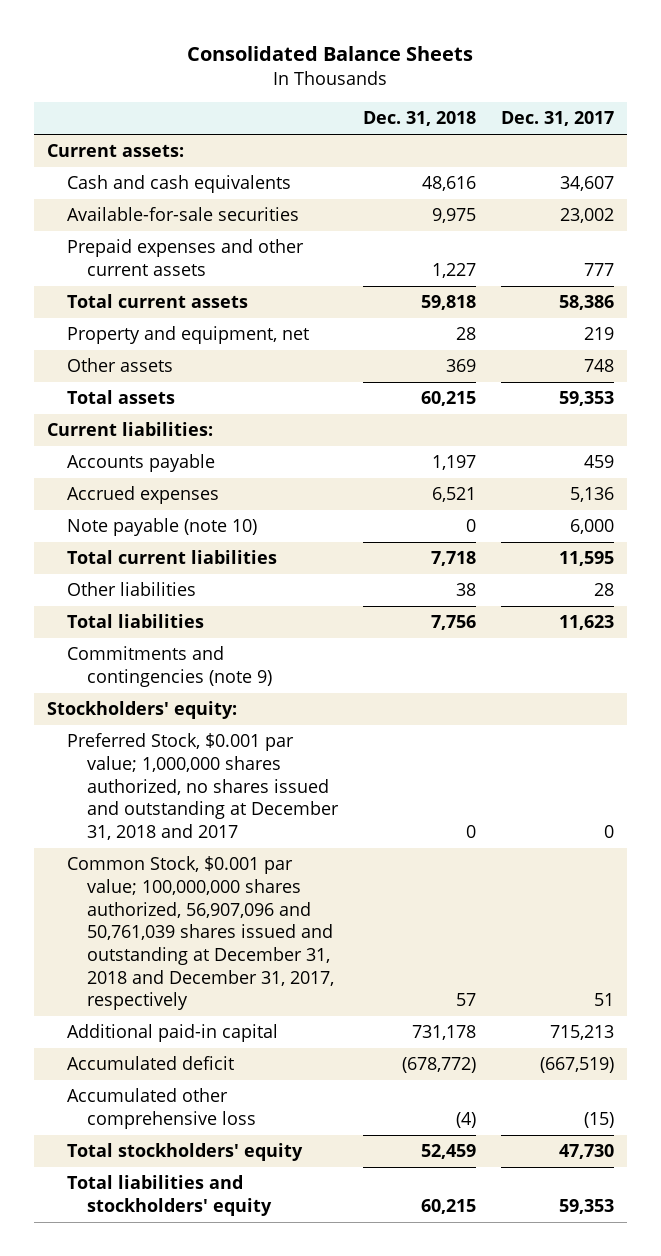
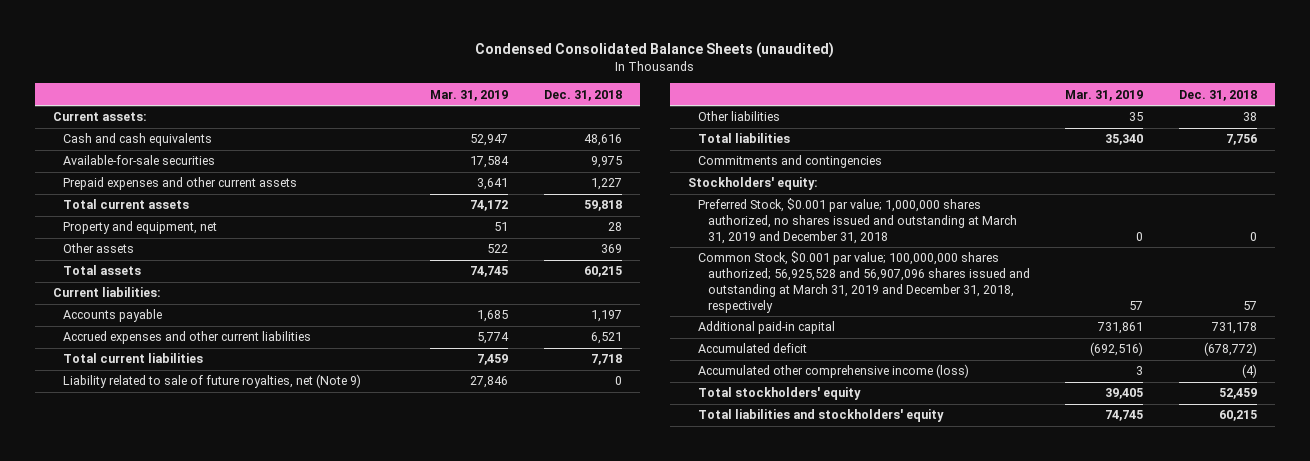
[187,46,474,62] Consolidated Balance Sheets -> [474,42,834,59] Condensed Consolidated Balance Sheets (unaudited)
[501,111,615,127] Dec. 31, 2017 -> none
none -> [430,89,509,101] Mar. 31, 2019
[66,518,257,537] Note payable (note 10) -> none
[66,486,219,505] Accrued expenses -> [62,331,311,345] Accrued expenses and other current liabilities
none -> [62,374,361,389] Liability related to sale of future royalties, net (Note 9)
[66,646,272,687] Commitments and contingencies (note 9) -> [697,155,882,169] Commitments and contingencies
[66,733,339,840] Preferred Stock, $0.001 par value; 1,000,000 shares authorized, no shares issued and outstanding at December 31, 2018 and 2017 -> [697,198,1017,244] Preferred Stock, $0.001 par value; 1,000,000 shares authorized, no shares issued and outstanding at March 31, 2019 and December 31, 2018
[66,856,334,1011] Common Stock, $0.001 par value; 100,000,000 shares authorized, 56,907,096 and 50,761,039 shares issued and outstanding at December 31, 2018 and December 31, 2017, respectively -> [697,251,1030,313] Common Stock, $0.001 par value; 100,000,000 shares authorized; 56,925,528 and 56,907,096 shares issued and outstanding at March 31, 2019 and December 31, 2018, respectively
[66,1088,256,1129] Accumulated other comprehensive loss -> [697,364,969,379] Accumulated other comprehensive income (loss)

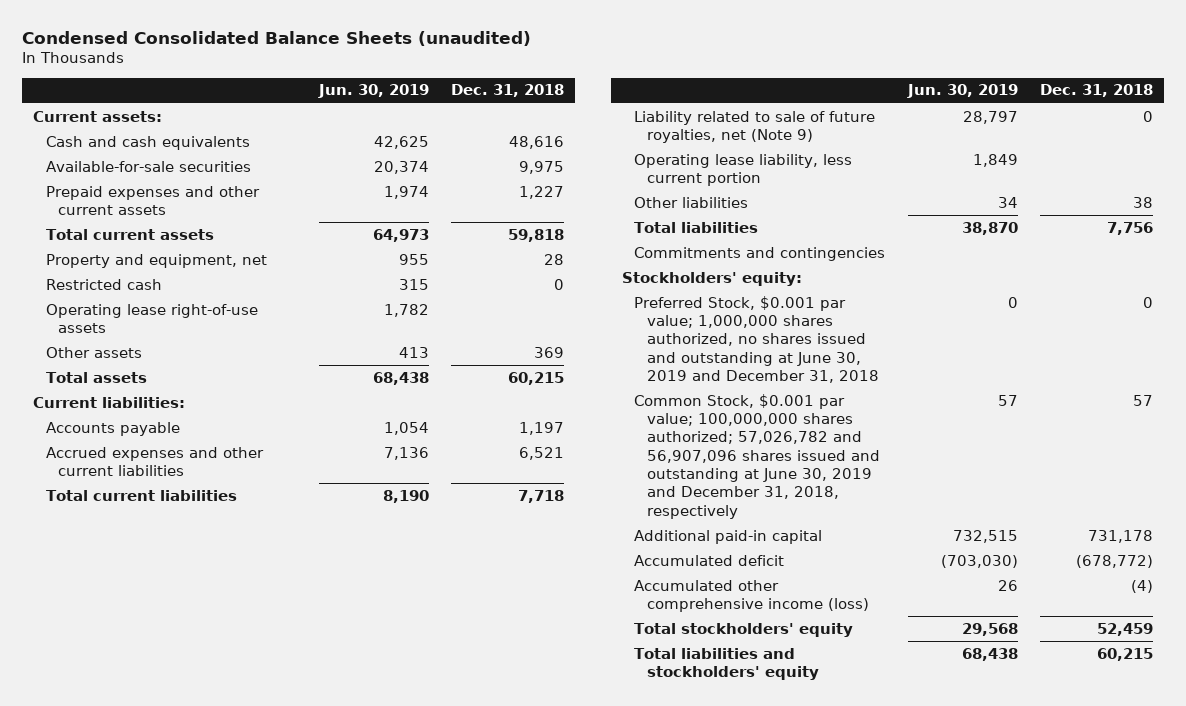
[430,89,509,101] Mar. 31, 2019 -> none
none -> [317,84,429,99] Jun. 30, 2019
none -> [45,278,162,290] Restricted cash
none -> [45,303,258,334] Operating lease right-of-use assets
none -> [634,153,853,187] Operating lease liability, less current portion
[697,198,1017,244] Preferred Stock, $0.001 par value; 1,000,000 shares authorized, no shares issued and outstanding at March 31, 2019 and December 31, 2018 -> [634,295,879,384] Preferred Stock, $0.001 par value; 1,000,000 shares authorized, no shares issued and outstanding at June 30, 2019 and December 31, 2018
[697,251,1030,313] Common Stock, $0.001 par value; 100,000,000 shares authorized; 56,925,528 and 56,907,096 shares issued and outstanding at March 31, 2019 and December 31, 2018, respectively -> [634,393,880,519] Common Stock, $0.001 par value; 100,000,000 shares authorized; 57,026,782 and 56,907,096 shares issued and outstanding at June 30, 2019 and December 31, 2018, respectively

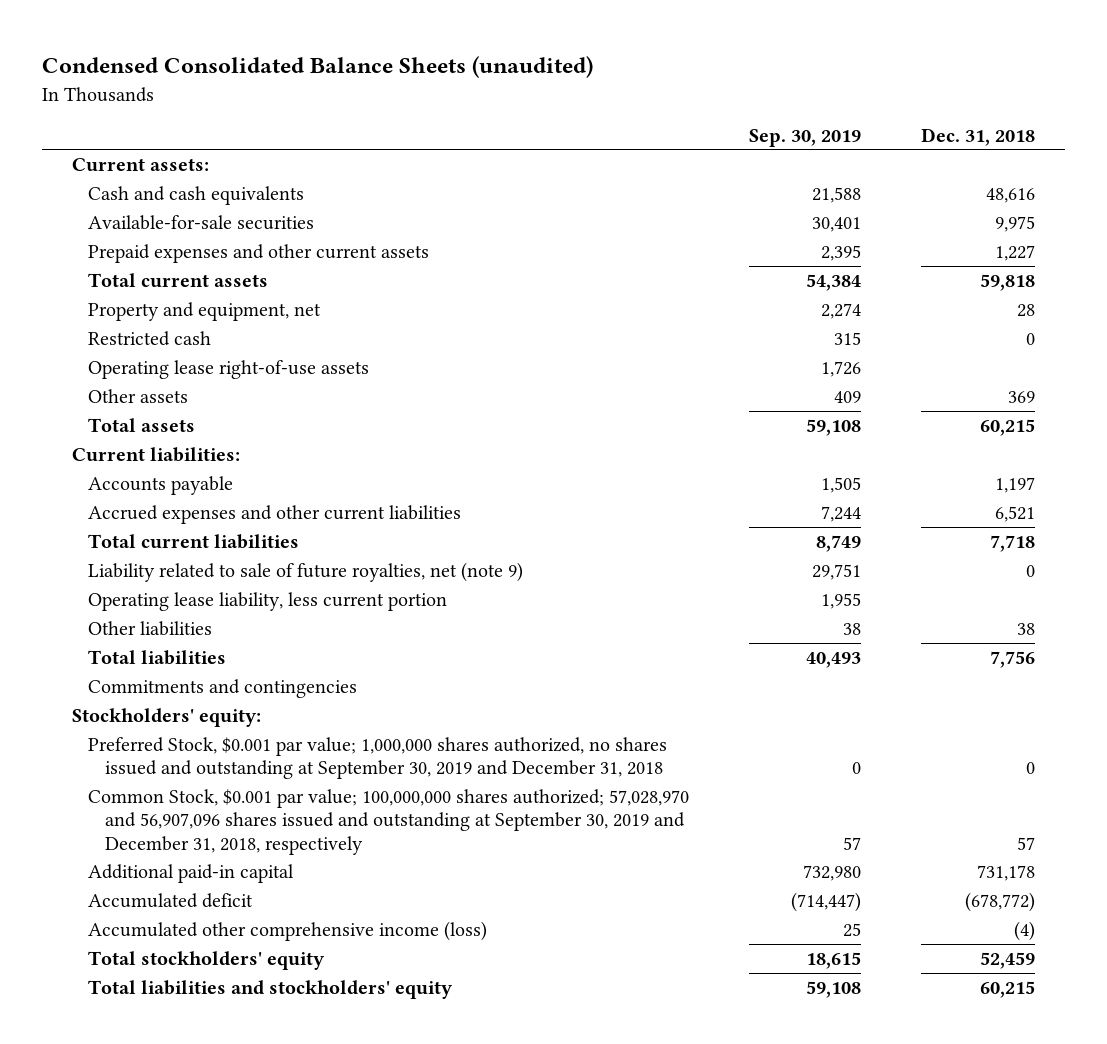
[317,84,429,99] Jun. 30, 2019 -> none
none -> [749,128,862,147] Sep. 30, 2019
[634,110,876,144] Liability related to sale of future royalties, net (Note 9) -> [88,561,524,582] Liability related to sale of future royalties, net (note 9)
[634,295,879,384] Preferred Stock, $0.001 par value; 1,000,000 shares authorized, no shares issued and outstanding at June 30, 2019 and December 31, 2018 -> [88,736,668,780] Preferred Stock, $0.001 par value; 1,000,000 shares authorized, no shares issued and outstanding at September 30, 2019 and December 31, 2018
[634,393,880,519] Common Stock, $0.001 par value; 100,000,000 shares authorized; 57,026,782 and 56,907,096 shares issued and outstanding at June 30, 2019 and December 31, 2018, respectively -> [88,788,690,855] Common Stock, $0.001 par value; 100,000,000 shares authorized; 57,028,970 and 56,907,096 shares issued and outstanding at September 30, 2019 and December 31, 2018, respectively

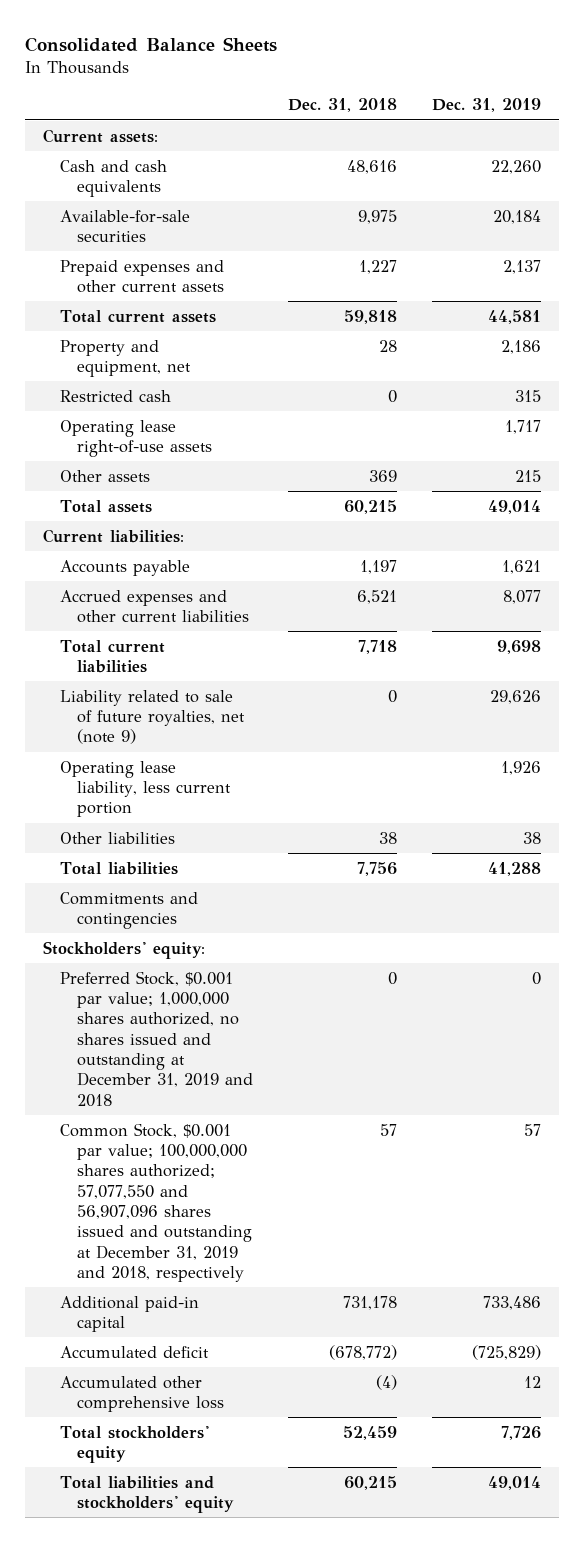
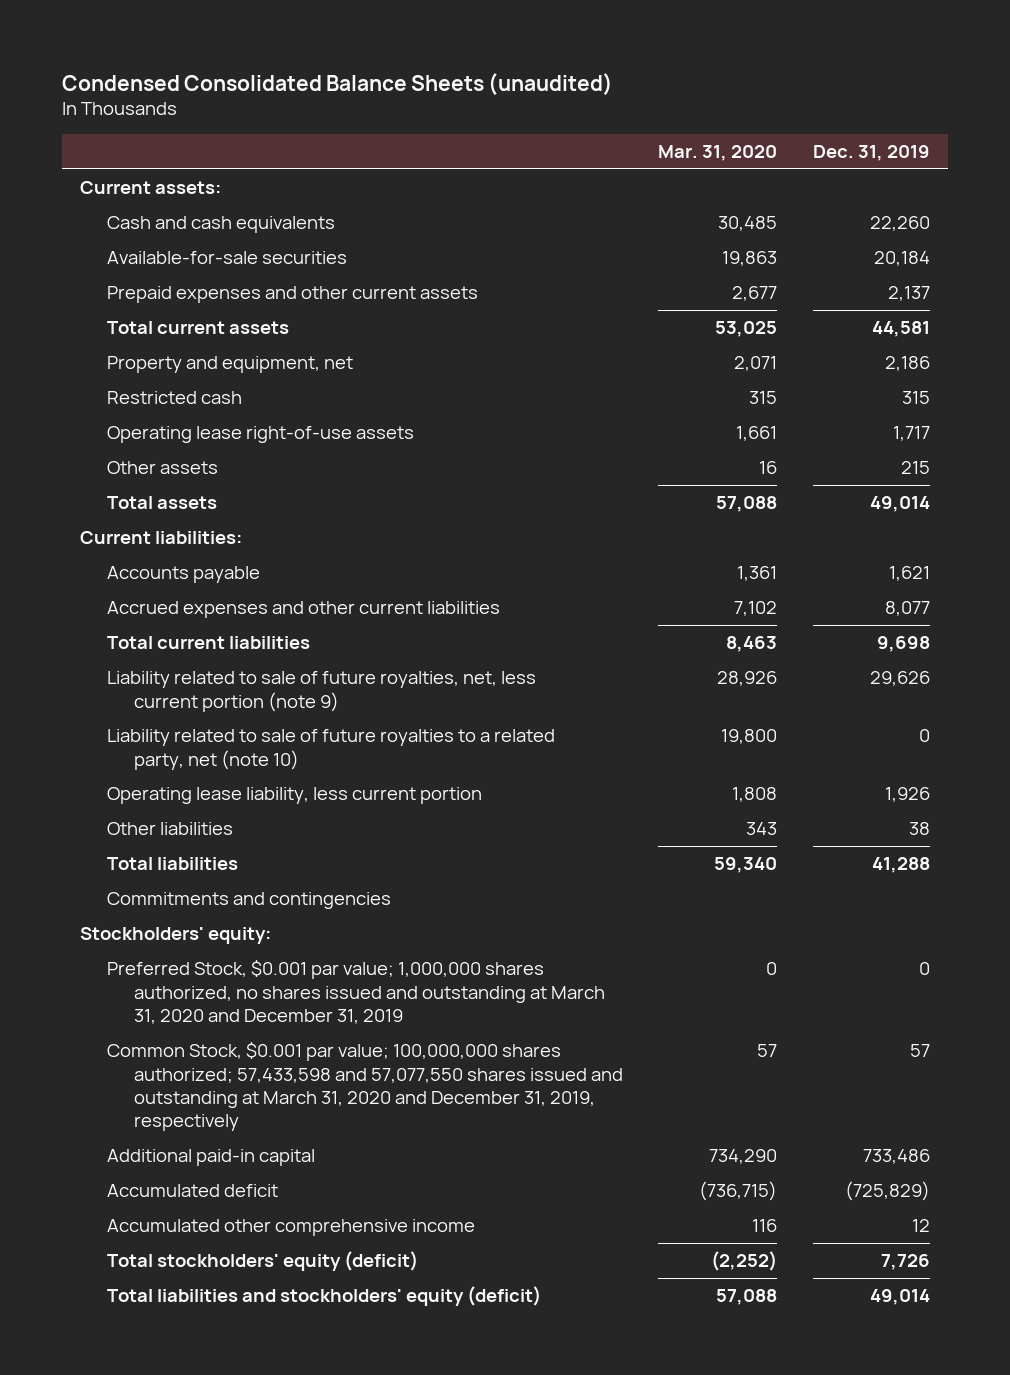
[25,36,278,52] Consolidated Balance Sheets -> [62,72,614,95] Condensed Consolidated Balance Sheets (unaudited)
[287,98,397,113] Dec. 31, 2018 -> none
none -> [658,144,778,161] Mar. 31, 2020
[59,689,245,745] Liability related to sale of future royalties, net (note 9) -> [106,671,536,712] Liability related to sale of future royalties, net, less current portion (note 9)
none -> [106,729,555,770] Liability related to sale of future royalties to a related party, net (note 10)
[59,970,253,1107] Preferred Stock, $0.001 par value; 1,000,000 shares authorized, no shares issued and outstanding at December 31, 2019 and 2018 -> [106,960,605,1024] Preferred Stock, $0.001 par value; 1,000,000 shares authorized, no shares issued and outstanding at March 31, 2020 and December 31, 2019
[59,1122,252,1282] Common Stock, $0.001 par value; 100,000,000 shares authorized; 57,077,550 and 56,907,096 shares issued and outstanding at December 31, 2019 and 2018, respectively -> [106,1042,623,1132] Common Stock, $0.001 par value; 100,000,000 shares authorized; 57,433,598 and 57,077,550 shares issued and outstanding at March 31, 2020 and December 31, 2019, respectively
[59,1375,224,1413] Accumulated other comprehensive loss -> [106,1219,475,1237] Accumulated other comprehensive income
[59,1425,209,1464] Total stockholders' equity -> [106,1251,418,1272] Total stockholders' equity (deficit)
[59,1475,234,1514] Total liabilities and stockholders' equity -> [106,1286,541,1307] Total liabilities and stockholders' equity (deficit)

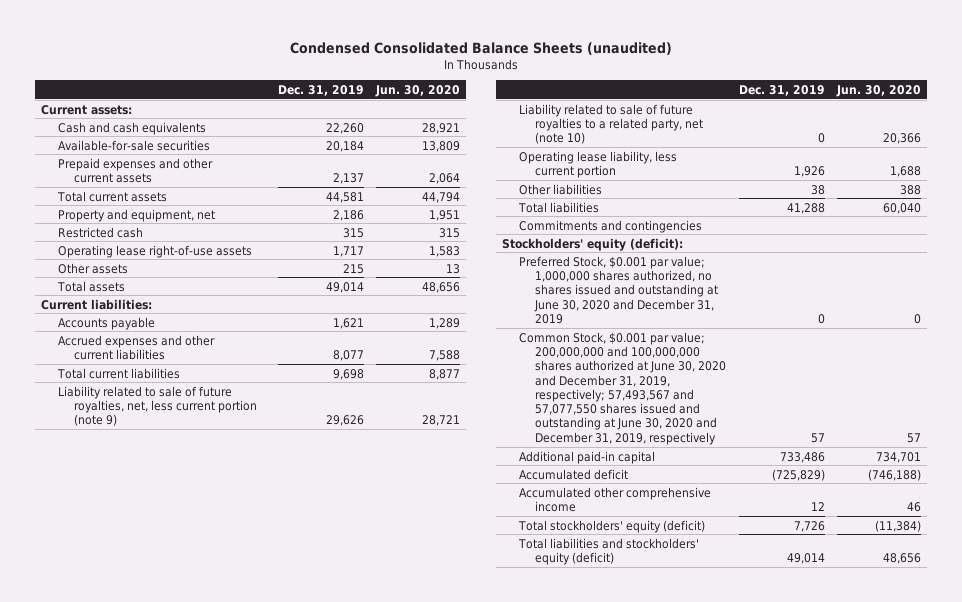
[658,144,778,161] Mar. 31, 2020 -> none
none -> [375,84,461,97] Jun. 30, 2020
[80,927,272,945] Stockholders' equity: -> [501,237,683,251] Stockholders' equity (deficit):
[106,960,605,1024] Preferred Stock, $0.001 par value; 1,000,000 shares authorized, no shares issued and outstanding at March 31, 2020 and December 31, 2019 -> [518,255,719,324] Preferred Stock, $0.001 par value; 1,000,000 shares authorized, no shares issued and outstanding at June 30, 2020 and December 31, 2019
[106,1042,623,1132] Common Stock, $0.001 par value; 100,000,000 shares authorized; 57,433,598 and 57,077,550 shares issued and outstanding at March 31, 2020 and December 31, 2019, respectively -> [518,331,727,445] Common Stock, $0.001 par value; 200,000,000 and 100,000,000 shares authorized at June 30, 2020 and December 31, 2019, respectively; 57,493,567 and 57,077,550 shares issued and outstanding at June 30, 2020 and December 31, 2019, respectively

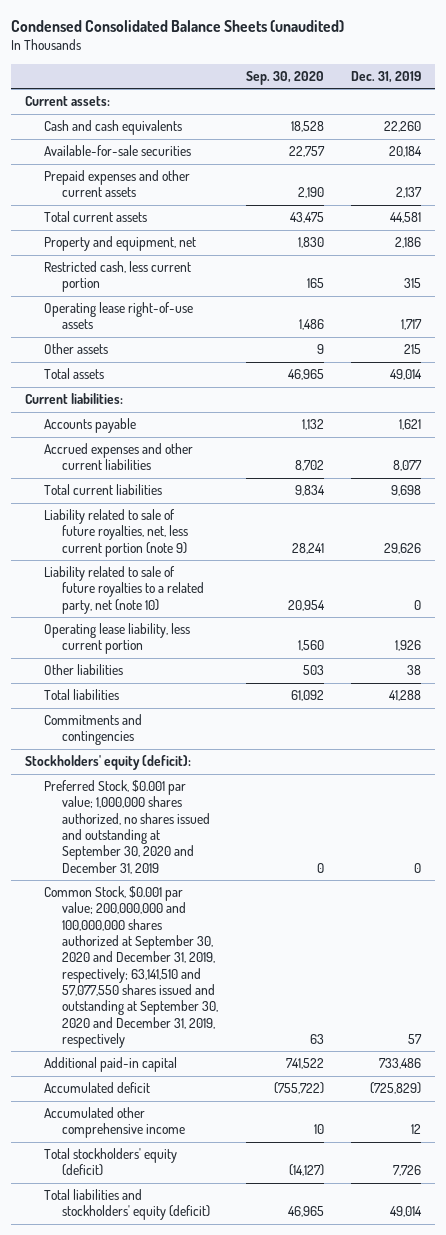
[375,84,461,97] Jun. 30, 2020 -> none
none -> [245,70,324,85] Sep. 30, 2020
[57,226,143,238] Restricted cash -> [43,261,191,293] Restricted cash, less current portion
[518,255,719,324] Preferred Stock, $0.001 par value; 1,000,000 shares authorized, no shares issued and outstanding at June 30, 2020 and December 31, 2019 -> [43,780,211,874] Preferred Stock, $0.001 par value; 1,000,000 shares authorized, no shares issued and outstanding at September 30, 2020 and December 31, 2019
[518,331,727,445] Common Stock, $0.001 par value; 200,000,000 and 100,000,000 shares authorized at June 30, 2020 and December 31, 2019, respectively; 57,493,567 and 57,077,550 shares issued and outstanding at June 30, 2020 and December 31, 2019, respectively -> [43,886,219,1048] Common Stock, $0.001 par value; 200,000,000 and 100,000,000 shares authorized at September 30, 2020 and December 31, 2019, respectively; 63,141,510 and 57,077,550 shares issued and outstanding at September 30, 2020 and December 31, 2019, respectively

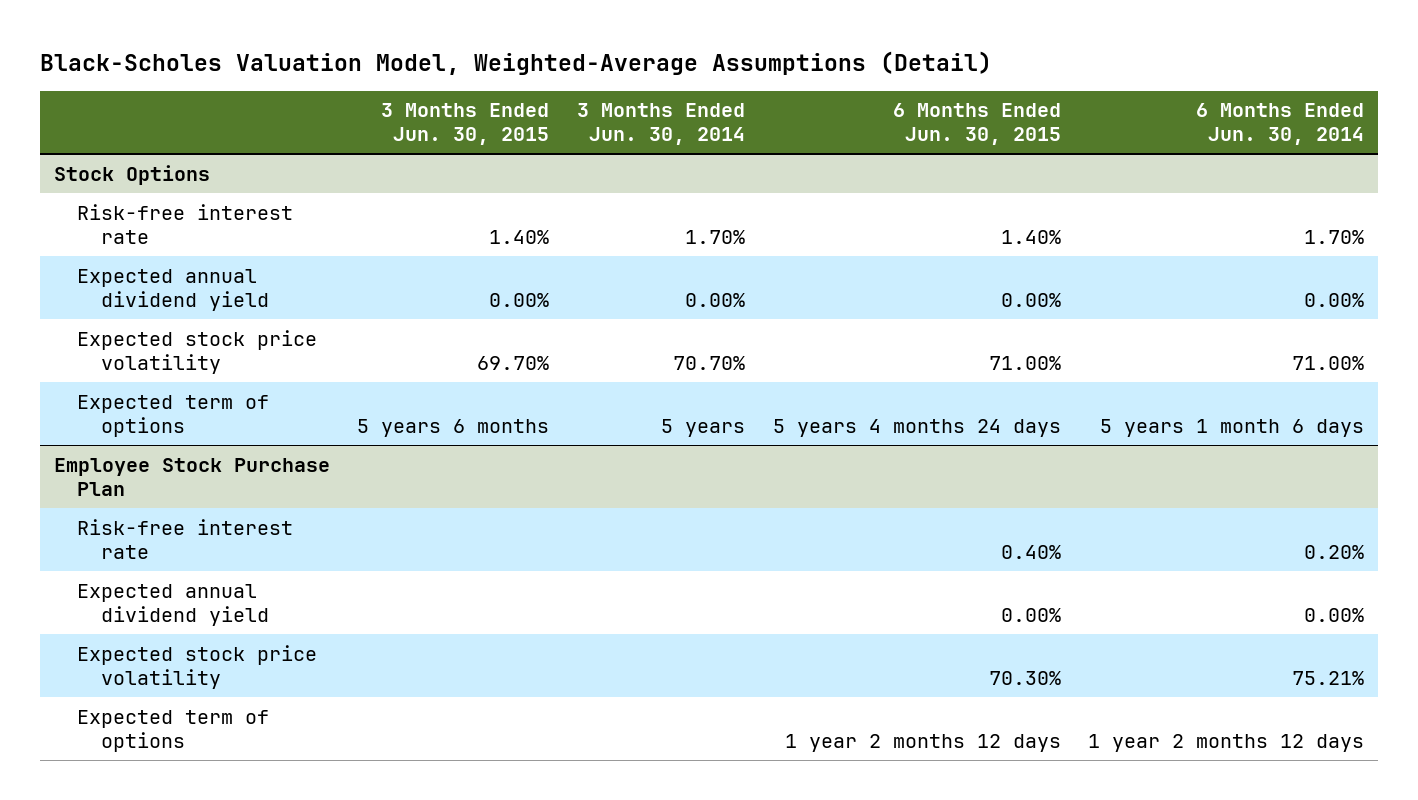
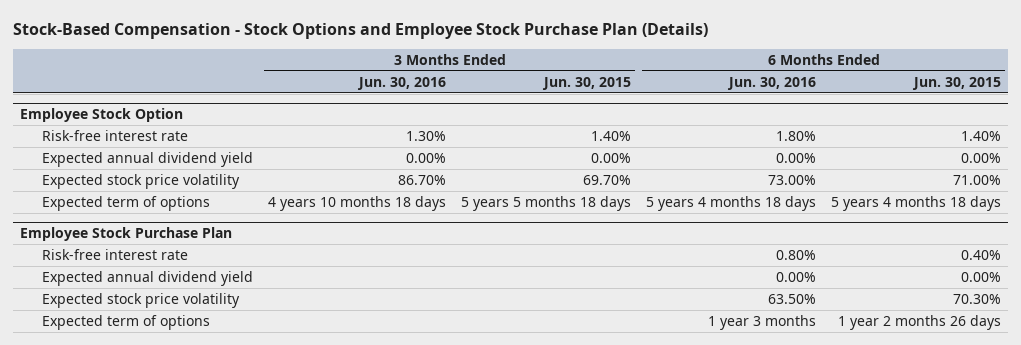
[39,50,992,75] Black-Scholes Valuation Model, Weighted-Average Assumptions (Detail) -> [12,22,708,39] Stock-Based Compensation - Stock Options and Employee Stock Purchase Plan (Details)
[577,103,746,146] 3 Months Ended Jun. 30, 2014 -> none
[1196,103,1365,146] 6 Months Ended Jun. 30, 2014 -> none
none -> [357,76,447,90] Jun. 30, 2016
none -> [727,76,817,90] Jun. 30, 2016
[53,164,210,185] Stock Options -> [20,108,184,123] Employee Stock Option
[357,418,550,437] 5 years 6 months -> [461,196,632,212] 5 years 5 months 18 days
[772,418,1061,437] 5 years 4 months 24 days -> [830,196,1001,212] 5 years 4 months 18 days
[784,733,1061,752] 1 year 2 months 12 days -> [837,315,1001,331] 1 year 2 months 26 days

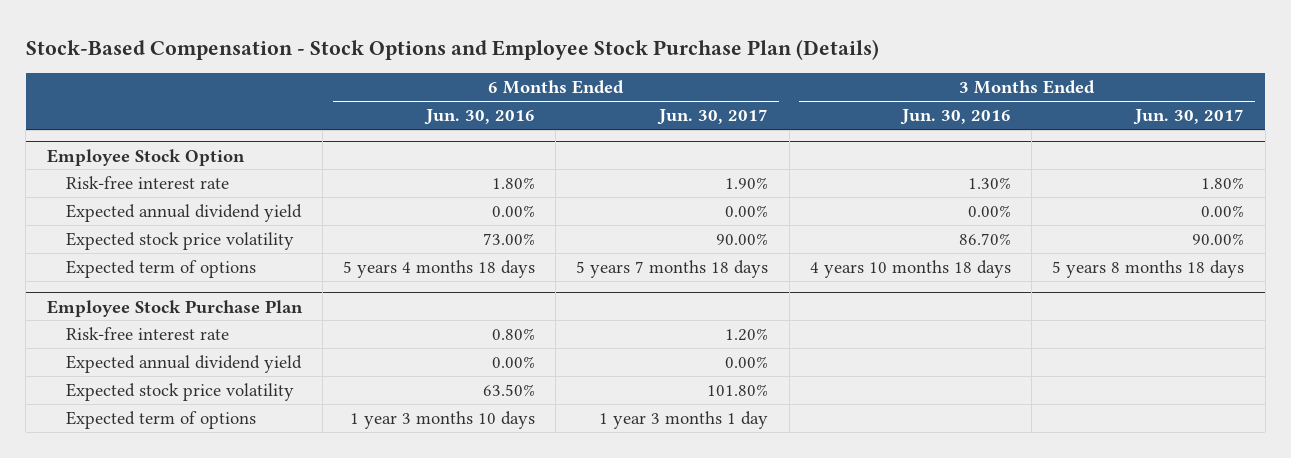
[542,76,632,90] Jun. 30, 2015 -> none
[911,76,1001,90] Jun. 30, 2015 -> none
none -> [657,109,769,126] Jun. 30, 2017
none -> [1133,109,1245,126] Jun. 30, 2017
[708,315,817,331] 1 year 3 months -> [349,411,535,430] 1 year 3 months 10 days

